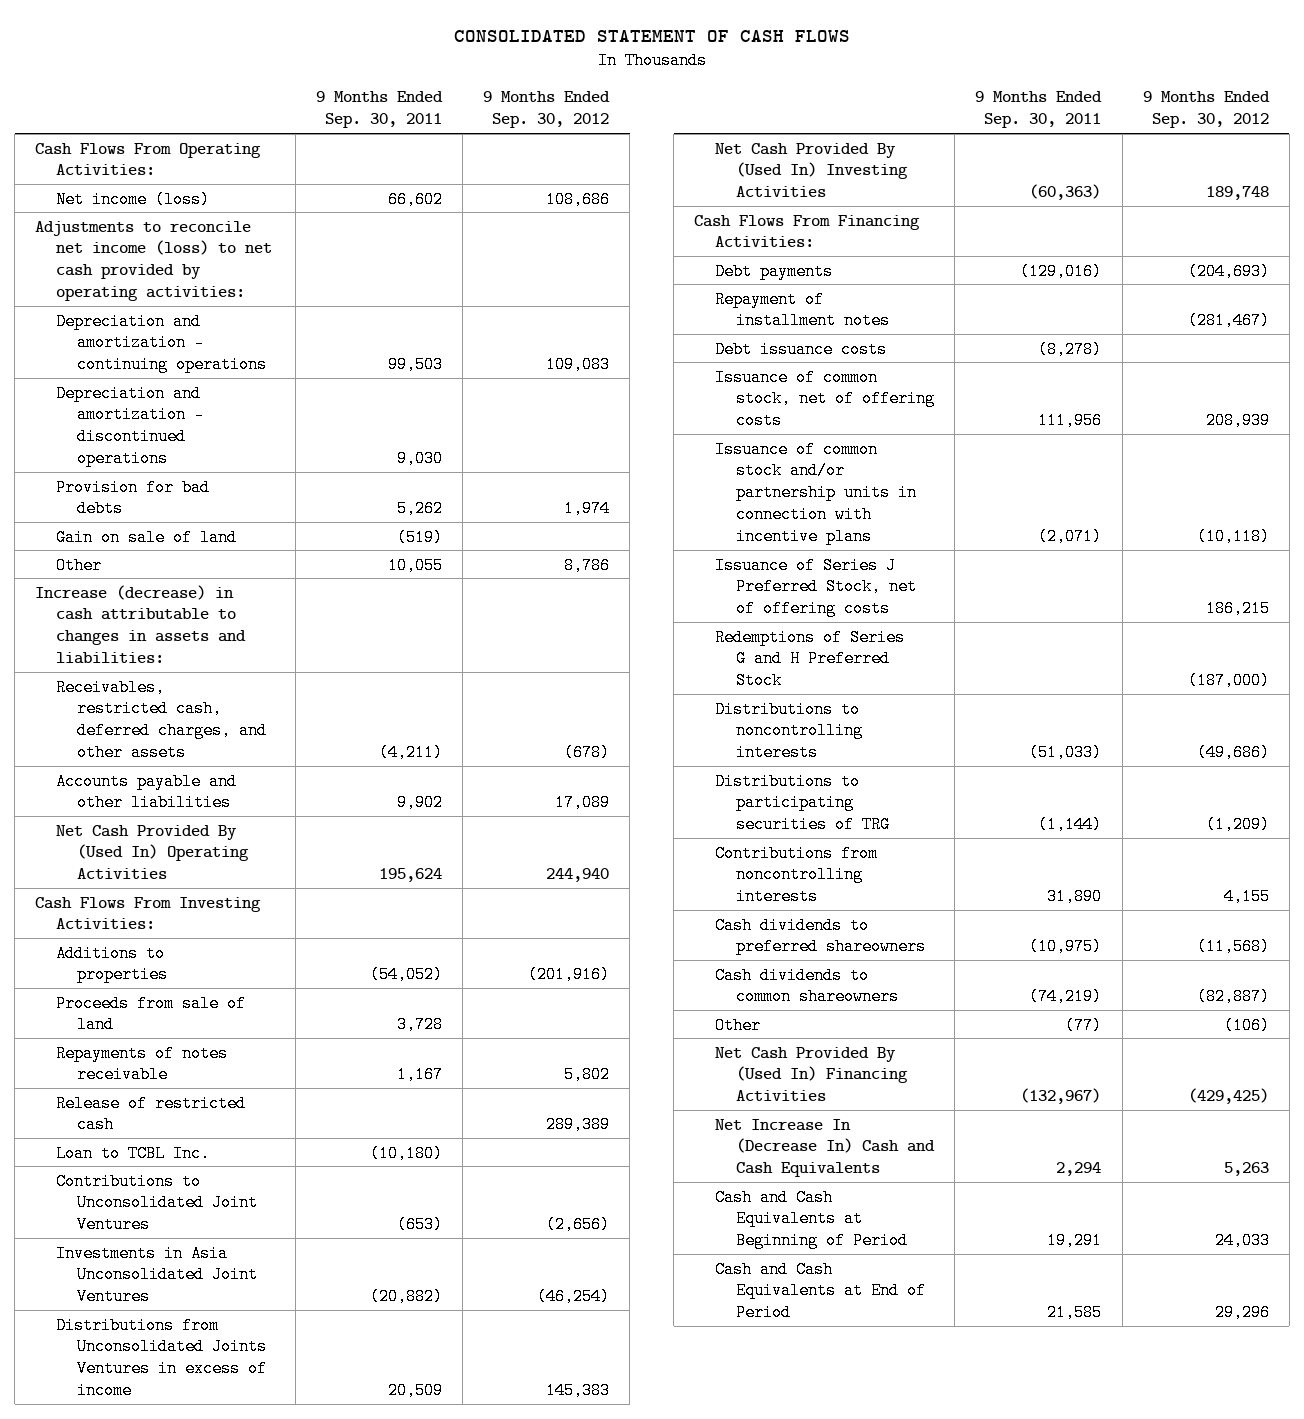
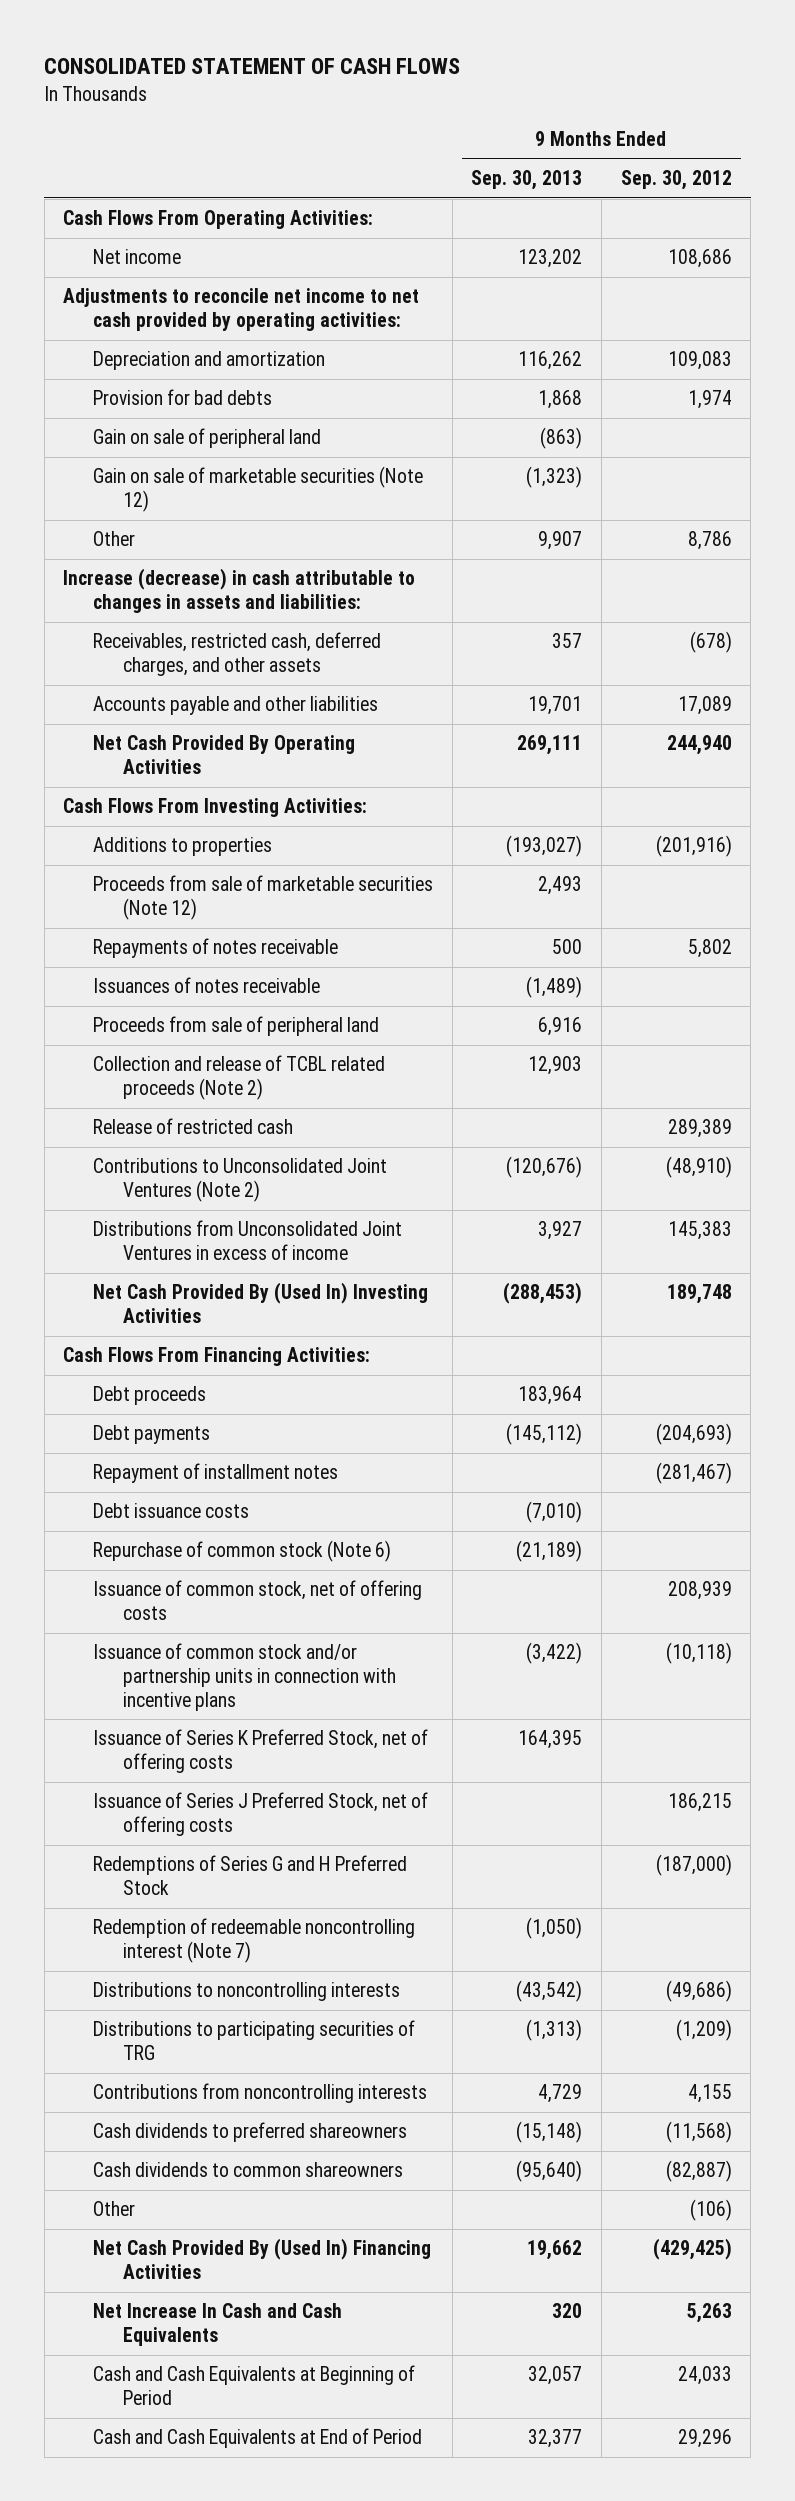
[316,91,444,129] 9 Months Ended Sep. 30, 2011 -> none
none -> [471,170,583,191] Sep. 30, 2013
[56,384,205,468] Depreciation and amortization - discontinued operations -> none
[56,190,211,208] Net income (loss) -> [93,249,182,265] Net income
[35,220,273,302] Adjustments to reconcile net income (loss) to net cash provided by operating activities: -> [63,288,420,332] Adjustments to reconcile net income to net cash provided by operating activities:
[56,312,268,374] Depreciation and amortization - continuing operations -> [93,351,326,371] Depreciation and amortization
[56,528,238,546] Gain on sale of land -> [93,428,322,449] Gain on sale of peripheral land
none -> [93,466,424,513] Gain on sale of marketable securities (Note 12)
[56,824,250,880] Net Cash Provided By (Used In) Operating Activities -> [93,735,356,775] Net Cash Provided By Operating Activities
[56,994,247,1034] Proceeds from sale of land -> none
none -> [93,875,434,921] Proceeds from sale of marketable securities (Note 12)
none -> [93,977,321,994] Issuances of notes receivable
none -> [93,1016,380,1037] Proceeds from sale of peripheral land
none -> [93,1055,386,1101] Collection and release of TCBL related proceeds (Note 2)
[56,1144,211,1162] Loan to TCBL Inc. -> none
[56,1244,259,1306] Investments in Asia Unconsolidated Joint Ventures -> none
[56,1172,259,1234] Contributions to Unconsolidated Joint Ventures -> [93,1158,388,1203] Contributions to Unconsolidated Joint Ventures (Note 2)
[546,1216,611,1234] (2,656) -> [665,1156,732,1179] (48,910)
[56,1316,268,1400] Distributions from Unconsolidated Joints Ventures in excess of income -> [93,1220,403,1261] Distributions from Unconsolidated Joint Ventures in excess of income
none -> [93,1386,207,1406] Debt proceeds
none -> [93,1540,392,1563] Repurchase of common stock (Note 6)
none -> [93,1729,429,1774] Issuance of Series K Preferred Stock, net of offering costs
none -> [93,1918,416,1964] Redemption of redeemable noncontrolling interest (Note 7)
[715,1118,936,1178] Net Increase In (Decrease In) Cash and Cash Equivalents -> [93,2303,343,2347] Net Increase In Cash and Cash Equivalents

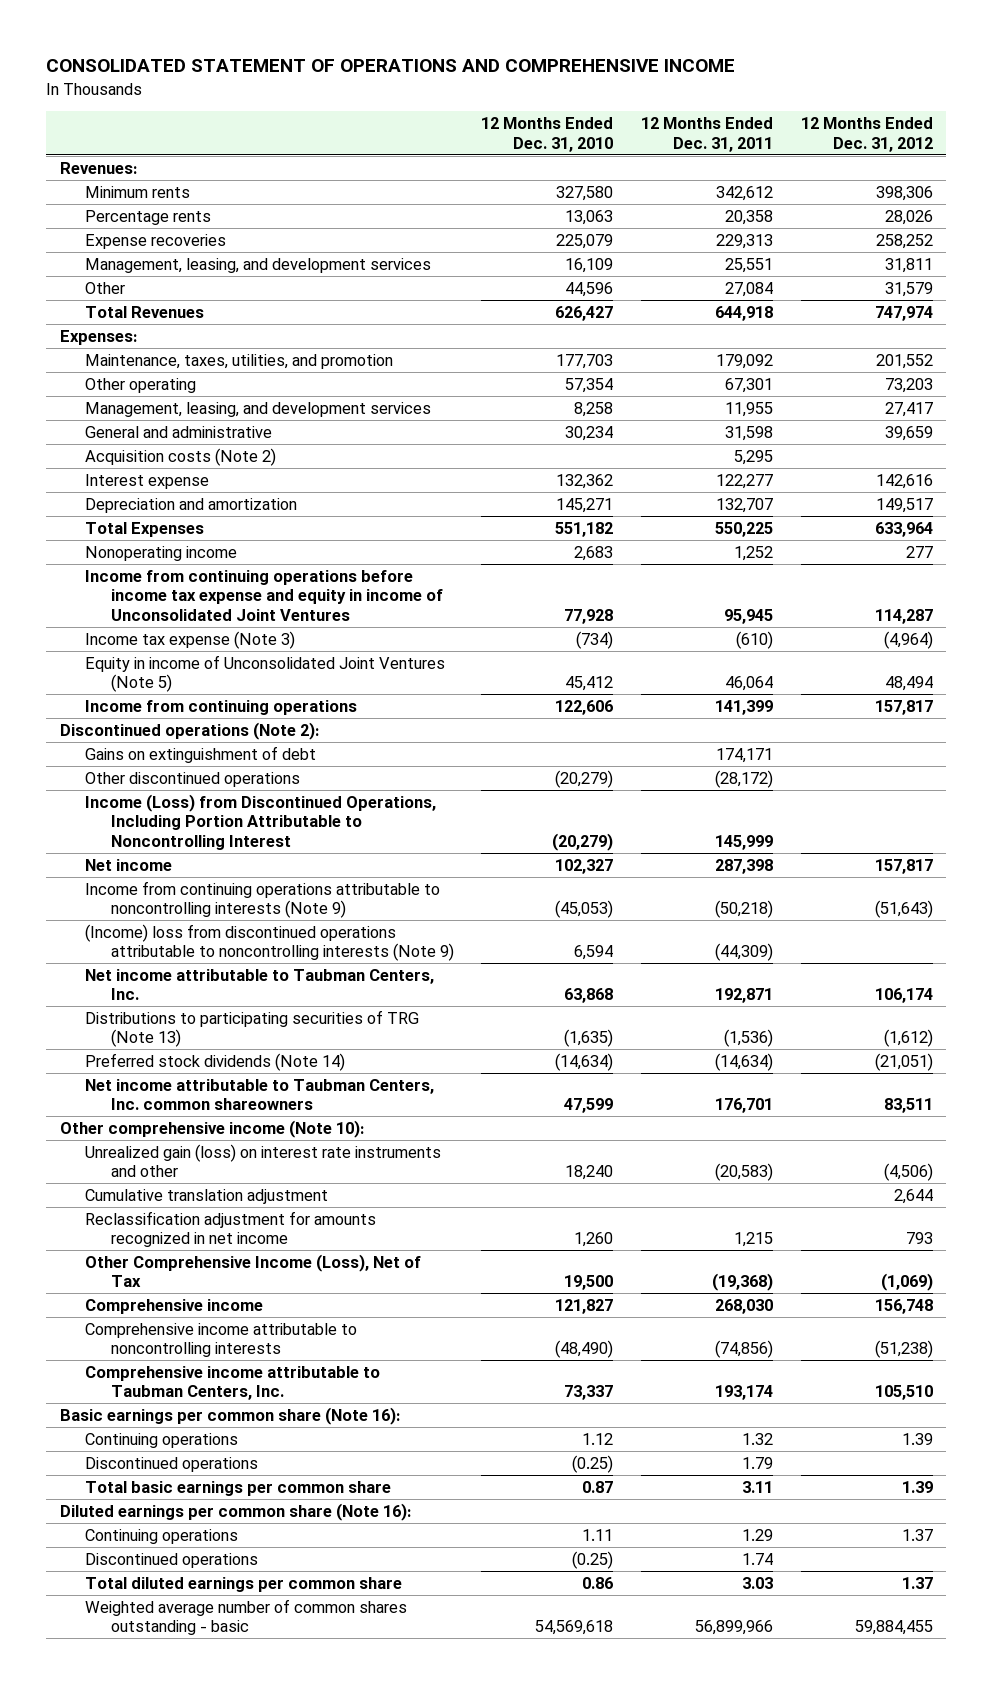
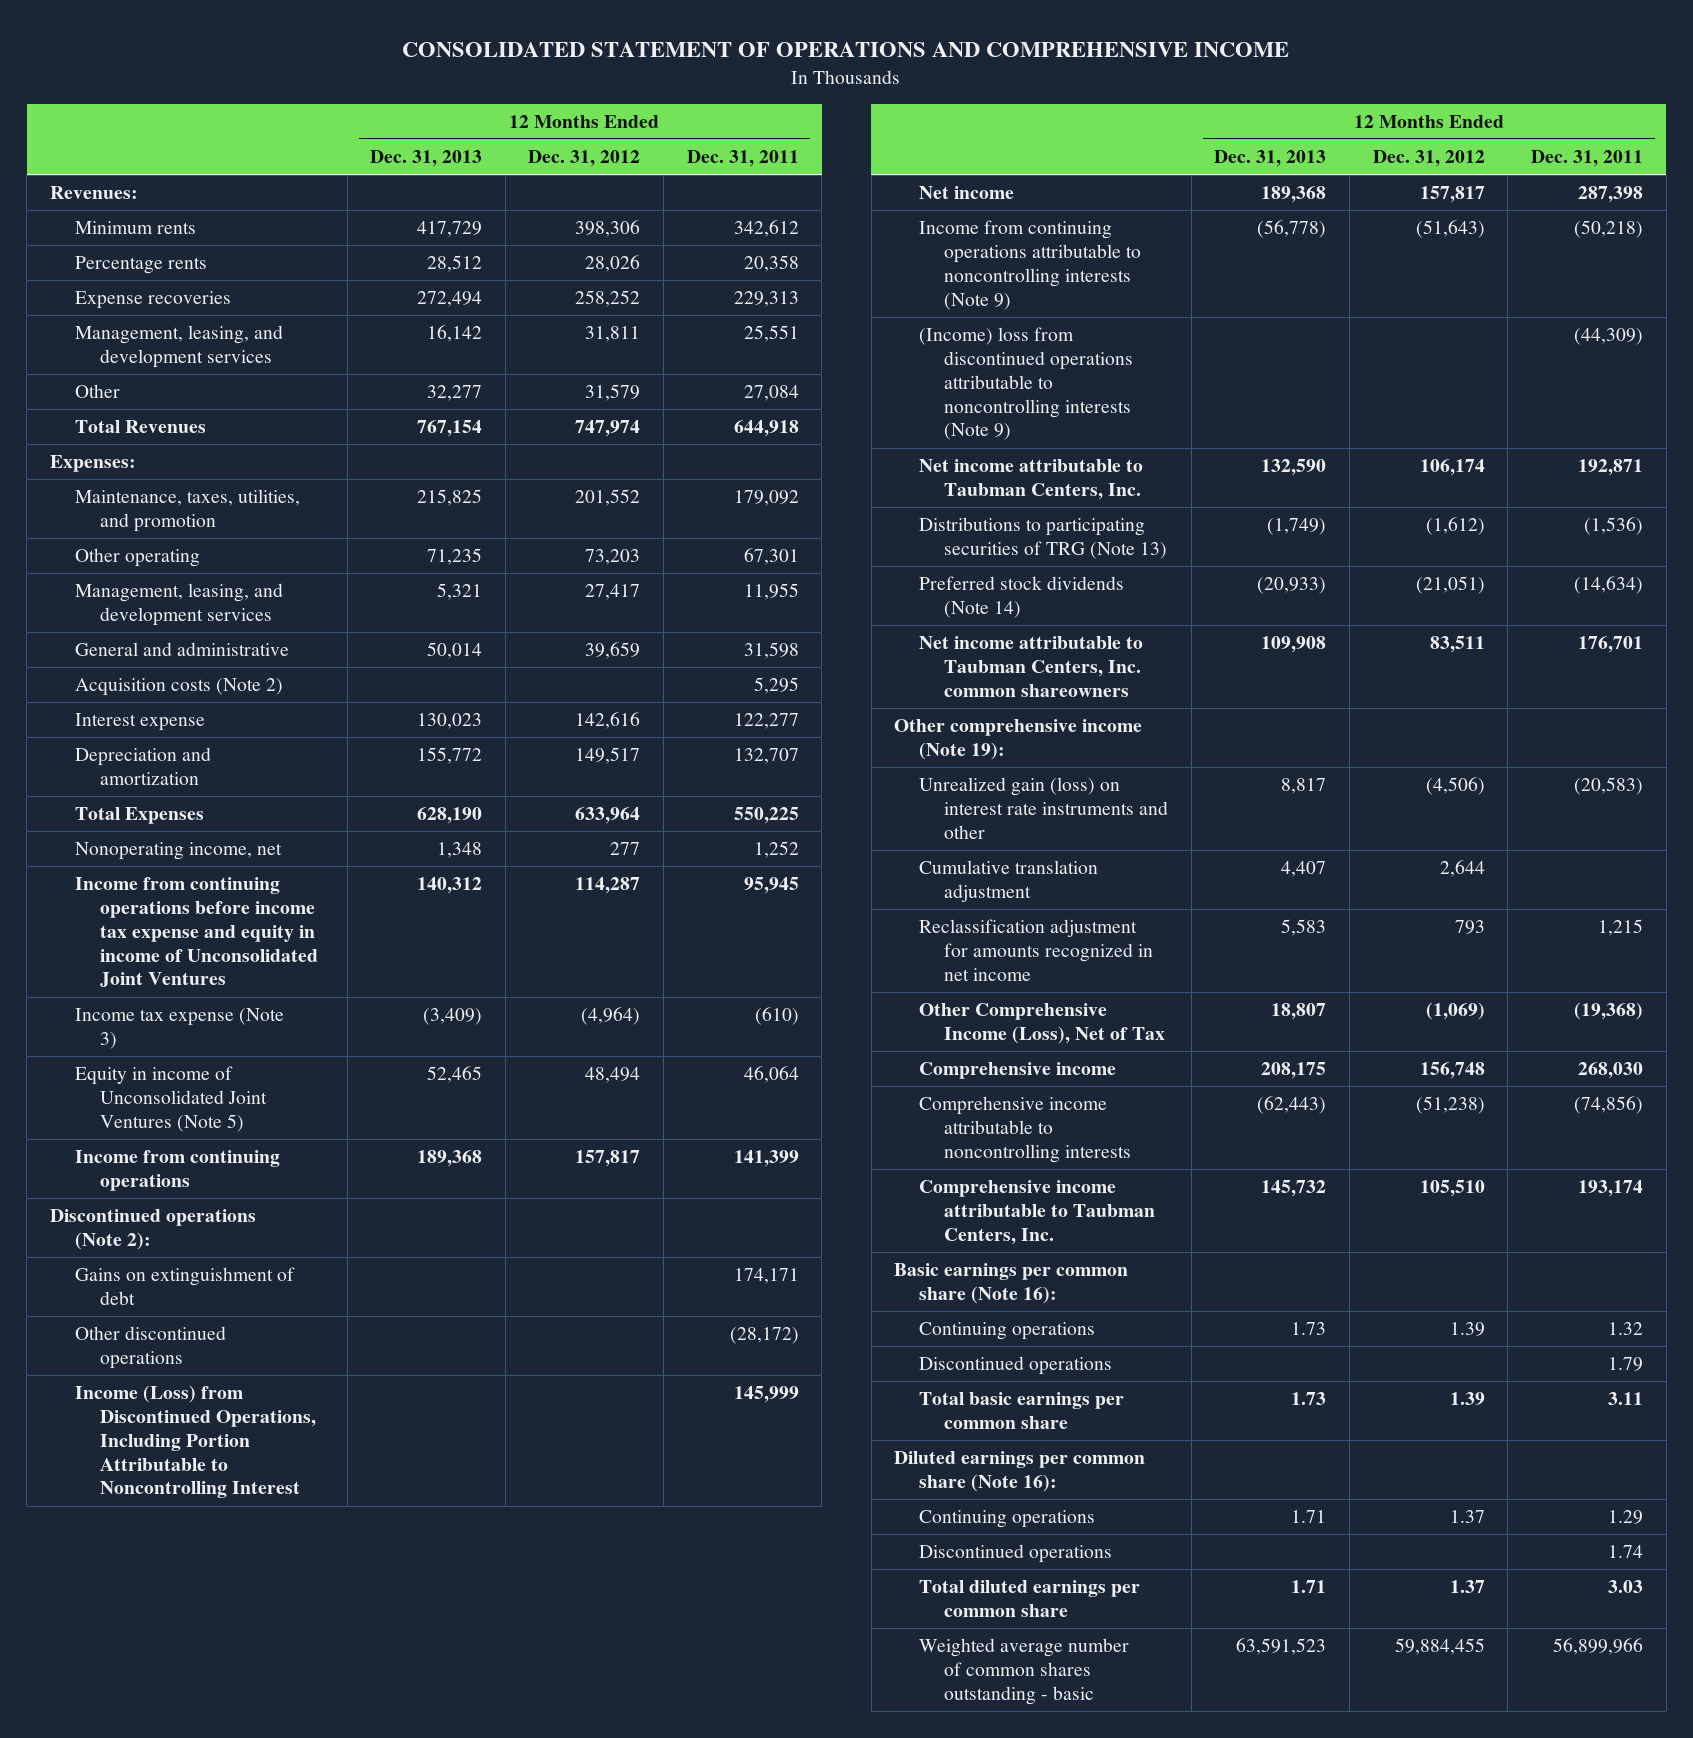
[481,117,614,152] 12 Months Ended Dec. 31, 2010 -> none
none -> [370,150,483,168] Dec. 31, 2013
[85,545,238,561] Nonoperating income -> [74,842,282,861] Nonoperating income, net
[60,1119,365,1138] Other comprehensive income (Note 10): -> [894,719,1143,761] Other comprehensive income (Note 19):

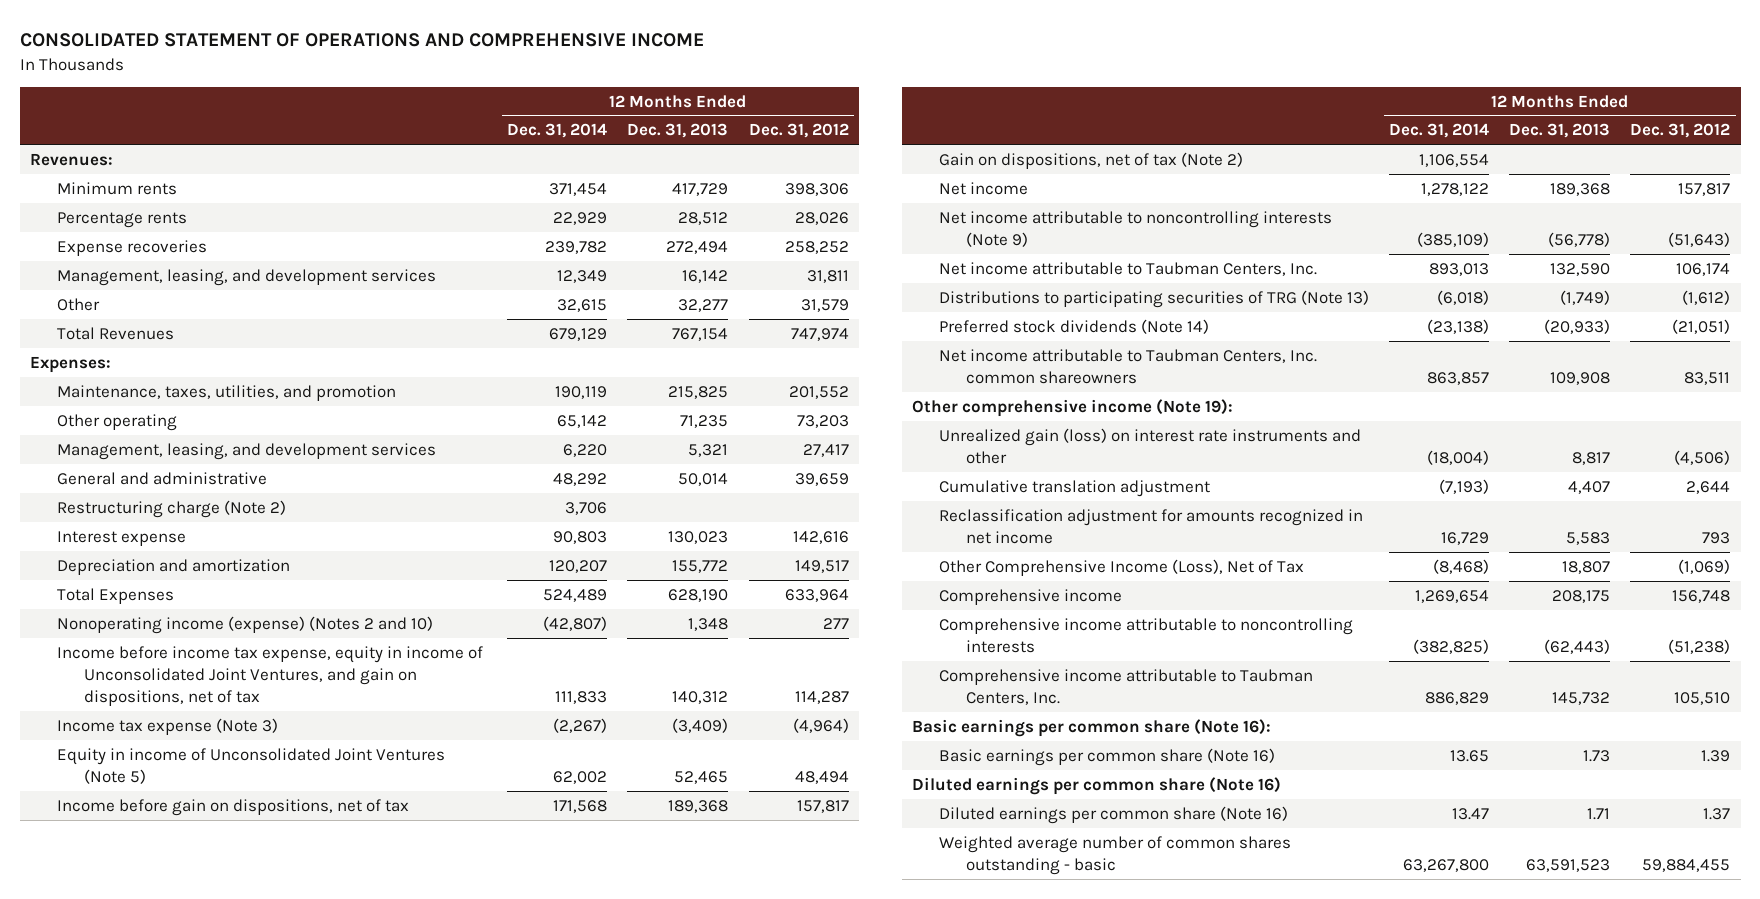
[686,150,799,168] Dec. 31, 2011 -> none
none -> [507,123,608,139] Dec. 31, 2014
[74,678,283,697] Acquisition costs (Note 2) -> none
none -> [57,499,287,518] Restructuring charge (Note 2)
[74,842,282,861] Nonoperating income, net -> [57,615,434,634] Nonoperating income (expense) (Notes 2 and 10)
[74,877,318,988] Income from continuing operations before income tax expense and equity in income of Unconsolidated Joint Ventures -> [57,645,484,706] Income before income tax expense, equity in income of Unconsolidated Joint Ventures, and gain on dispositions, net of tax
[49,1209,256,1251] Discontinued operations (Note 2): -> none
[74,1267,295,1306] Gains on extinguishment of debt -> none
[74,1326,226,1370] Other discontinued operations -> none
[74,1385,316,1499] Income (Loss) from Discontinued Operations, Including Portion Attributable to Noncontrolling Interest -> none
[74,1150,280,1192] Income from continuing operations -> [57,798,410,816] Income before gain on dispositions, net of tax
none -> [938,151,1243,169] Gain on dispositions, net of tax (Note 2)
[919,327,1134,441] (Income) loss from discontinued operations attributable to noncontrolling interests (Note 9) -> none
[919,220,1142,310] Income from continuing operations attributable to noncontrolling interests (Note 9) -> [938,210,1332,247] Net income attributable to noncontrolling interests (Note 9)
[919,1356,1113,1376] Discontinued operations -> none
[919,1392,1125,1430] Total basic earnings per common share -> none
[919,1544,1113,1564] Discontinued operations -> none
[919,1580,1141,1618] Total diluted earnings per common share -> none
[919,1322,1096,1341] Continuing operations -> [938,747,1275,766] Basic earnings per common share (Note 16)
[894,1451,1146,1493] Diluted earnings per common share (Note 16): -> [911,776,1281,795] Diluted earnings per common share (Note 16)
[919,1510,1096,1529] Continuing operations -> [938,805,1288,824] Diluted earnings per common share (Note 16)

